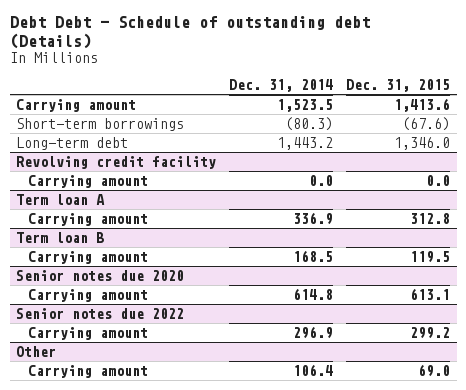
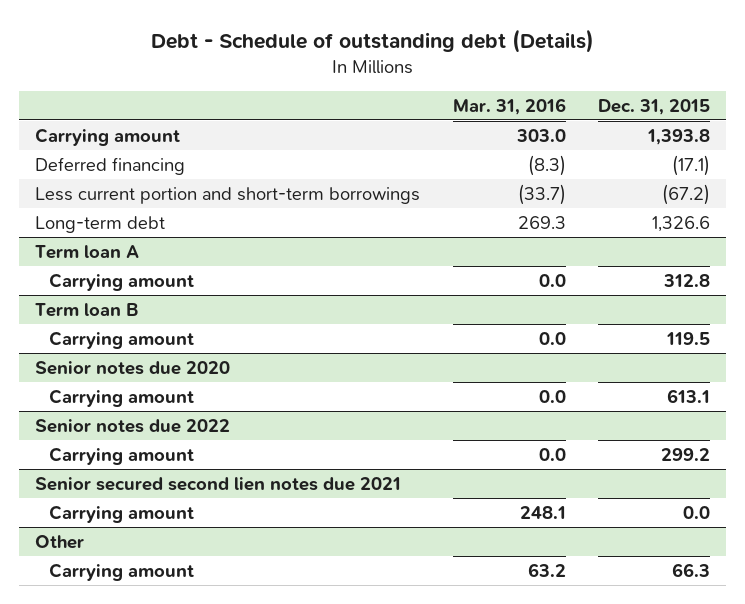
[9,16,370,49] Debt Debt - Schedule of outstanding debt (Details) -> [150,28,594,53] Debt - Schedule of outstanding debt (Details)
[229,79,334,93] Dec. 31, 2014 -> none
none -> [452,97,566,115] Mar. 31, 2016
[16,156,217,170] Revolving credit facility -> none
[27,175,148,189] Carrying amount -> none
[394,98,451,113] 1,413.6 -> [646,128,710,145] 1,393.8
none -> [35,156,186,175] Deferred financing
[16,118,185,132] Short-term borrowings -> [35,186,421,204] Less current portion and short-term borrowings
[402,117,451,132] (67.6) -> [661,183,710,205] (67.2)
[394,137,451,151] 1,346.0 -> [651,215,710,232] 1,326.6
none -> [35,476,402,491] Senior secured second lien notes due 2021
none -> [49,504,195,523] Carrying amount
[418,364,451,378] 69.0 -> [671,562,710,577] 66.3

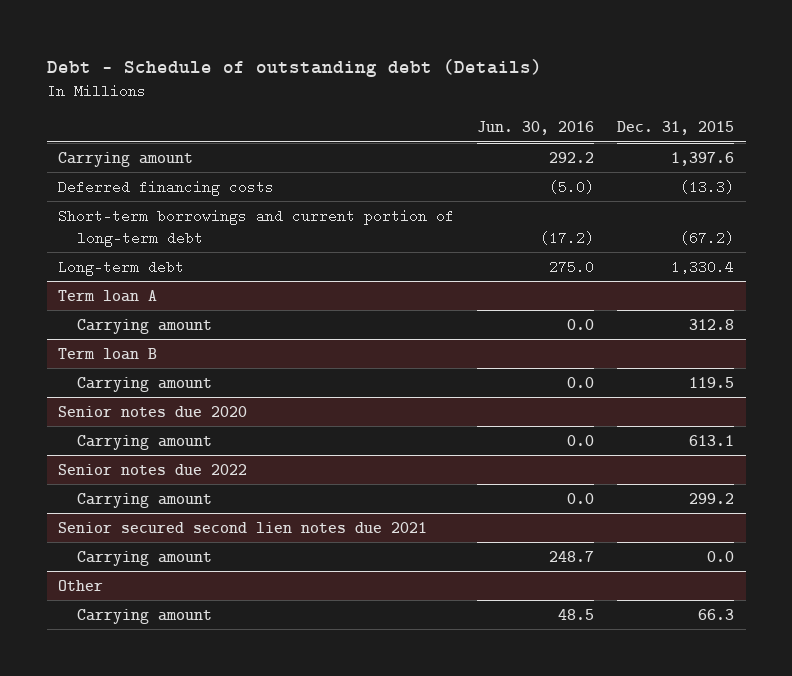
[452,97,566,115] Mar. 31, 2016 -> none
none -> [477,121,595,136] Jun. 30, 2016
[646,128,710,145] 1,393.8 -> [671,151,735,166] 1,397.6
[35,156,186,175] Deferred financing -> [58,179,275,196] Deferred financing costs
[671,154,710,176] (17.1) -> [680,179,735,194] (13.3)
[35,186,421,204] Less current portion and short-term borrowings -> [58,208,455,247] Short-term borrowings and current portion of long-term debt
[651,215,710,232] 1,326.6 -> [671,259,735,274] 1,330.4

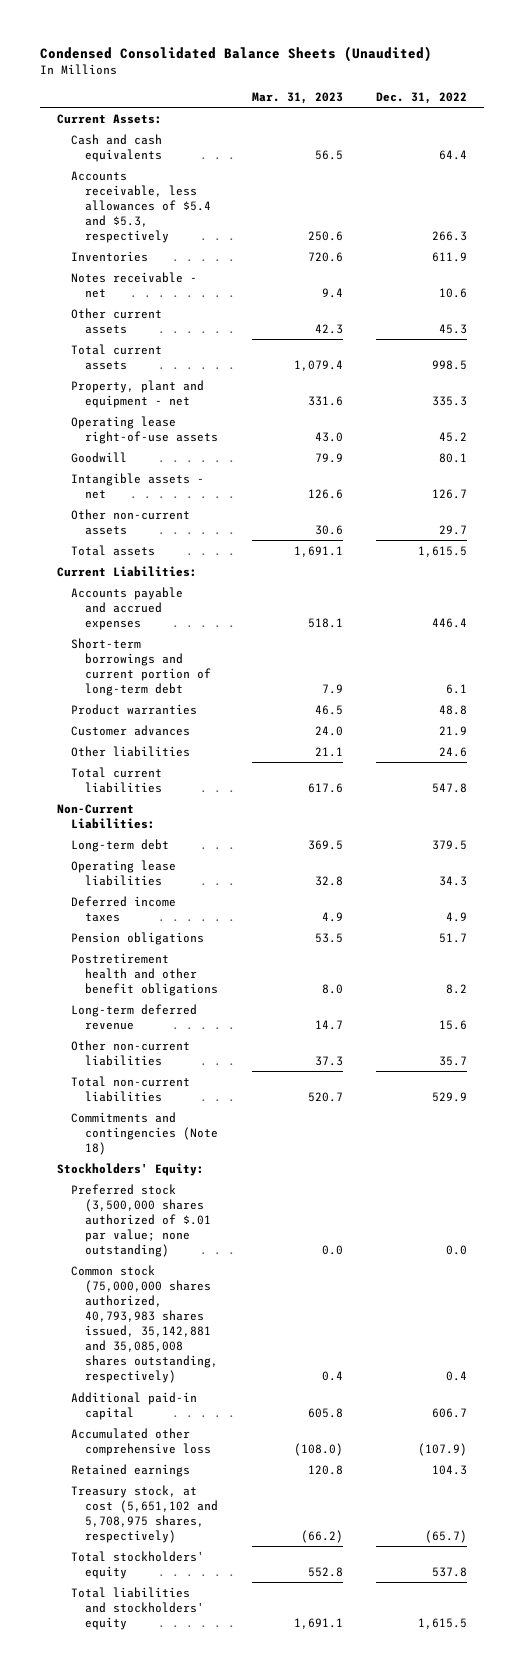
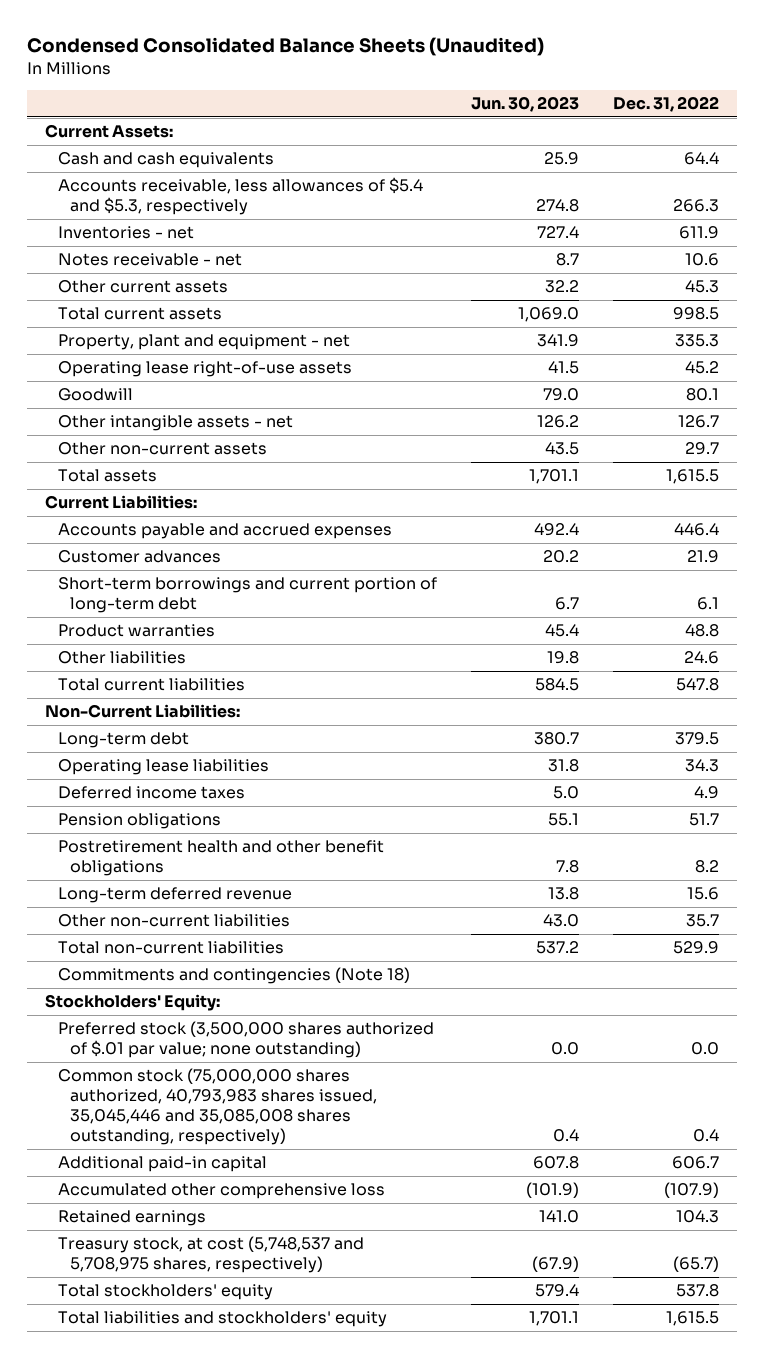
[251,91,343,104] Mar. 31, 2023 -> none
none -> [470,96,579,113] Jun. 30, 2023
[70,250,148,262] Inventories -> [57,226,194,240] Inventories - net
[70,472,204,499] Intangible assets - net -> [57,415,293,432] Other intangible assets - net
[70,724,190,736] Customer advances -> [57,550,221,564] Customer advances
[70,1264,219,1384] Common stock (75,000,000 shares authorized, 40,793,983 shares issued, 35,142,881 and 35,085,008 shares outstanding, respectively) -> [57,1068,378,1146] Common stock (75,000,000 shares authorized, 40,793,983 shares issued, 35,045,446 and 35,085,008 shares outstanding, respectively)
[70,1484,219,1543] Treasury stock, at cost (5,651,102 and 5,708,975 shares, respectively) -> [57,1236,364,1274] Treasury stock, at cost (5,748,537 and 5,708,975 shares, respectively)

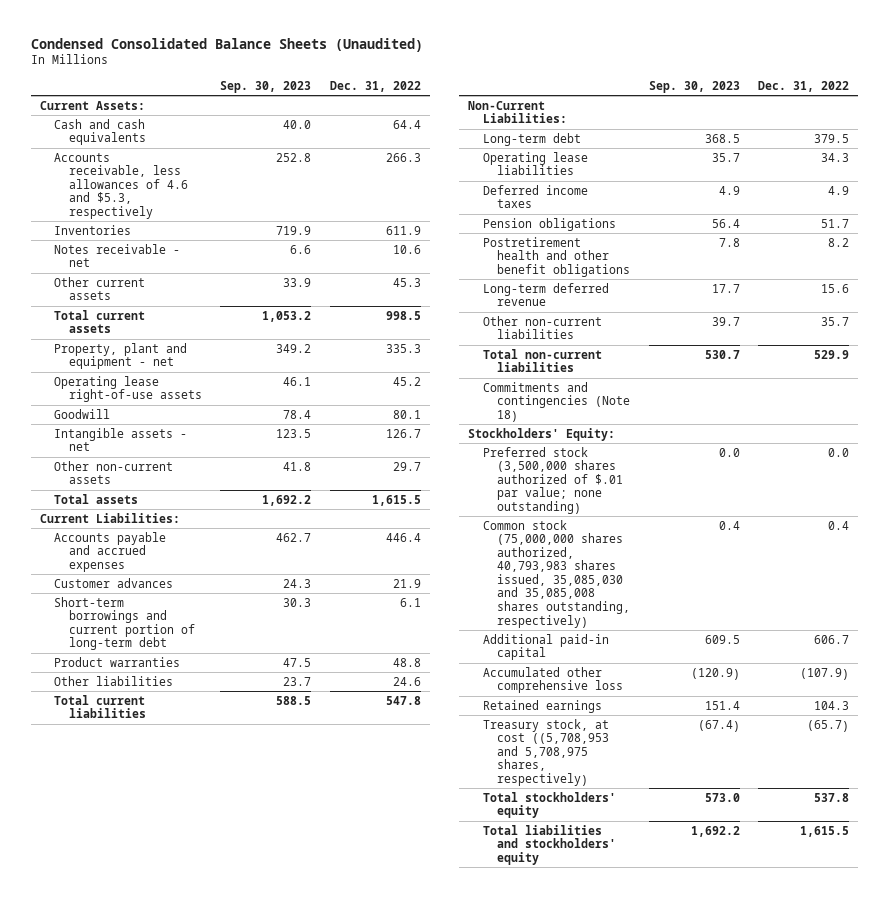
[470,96,579,113] Jun. 30, 2023 -> none
none -> [220,80,312,93] Sep. 30, 2023
[57,177,423,216] Accounts receivable, less allowances of $5.4 and $5.3, respectively -> [54,152,188,219] Accounts receivable, less allowances of 4.6 and $5.3, respectively
[57,226,194,240] Inventories - net -> [54,224,132,235] Inventories
[57,415,293,432] Other intangible assets - net -> [54,427,188,452] Intangible assets - net
[57,1068,378,1146] Common stock (75,000,000 shares authorized, 40,793,983 shares issued, 35,045,446 and 35,085,008 shares outstanding, respectively) -> [482,519,630,628] Common stock (75,000,000 shares authorized, 40,793,983 shares issued, 35,085,030 and 35,085,008 shares outstanding, respectively)
[57,1236,364,1274] Treasury stock, at cost (5,748,537 and 5,708,975 shares, respectively) -> [482,718,609,786] Treasury stock, at cost ((5,708,953 and 5,708,975 shares, respectively)

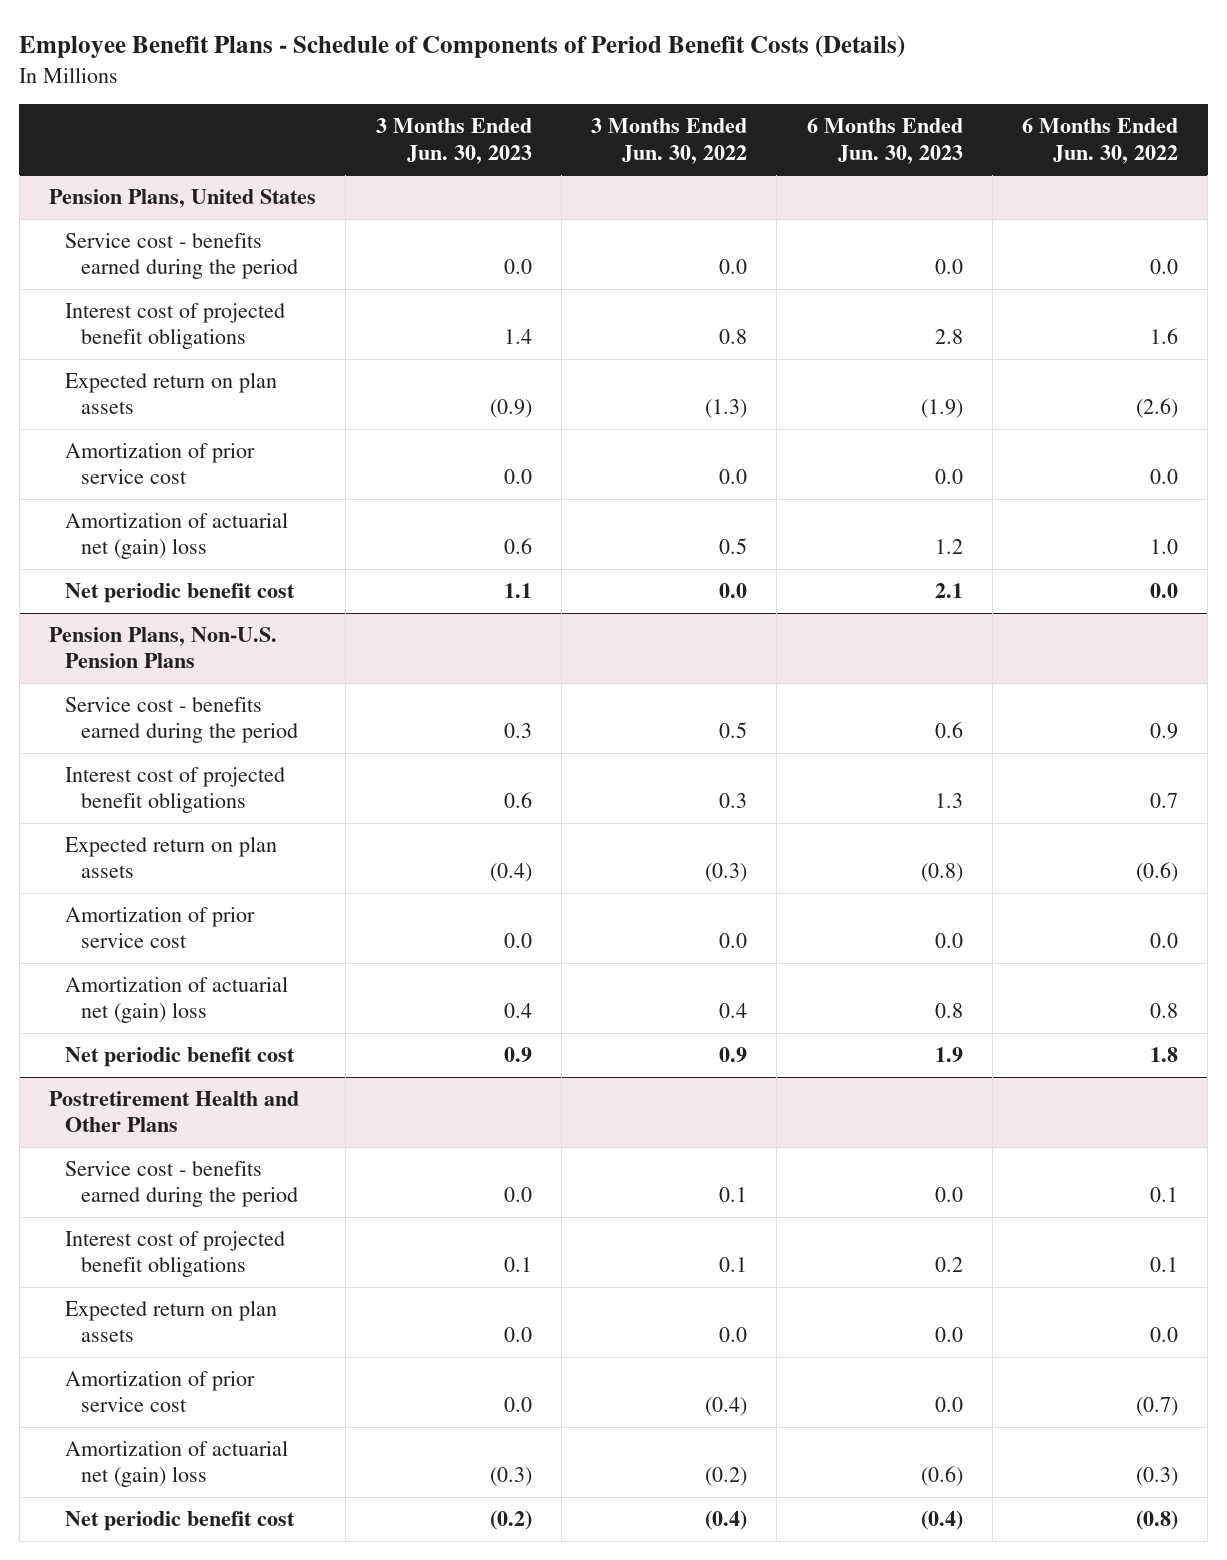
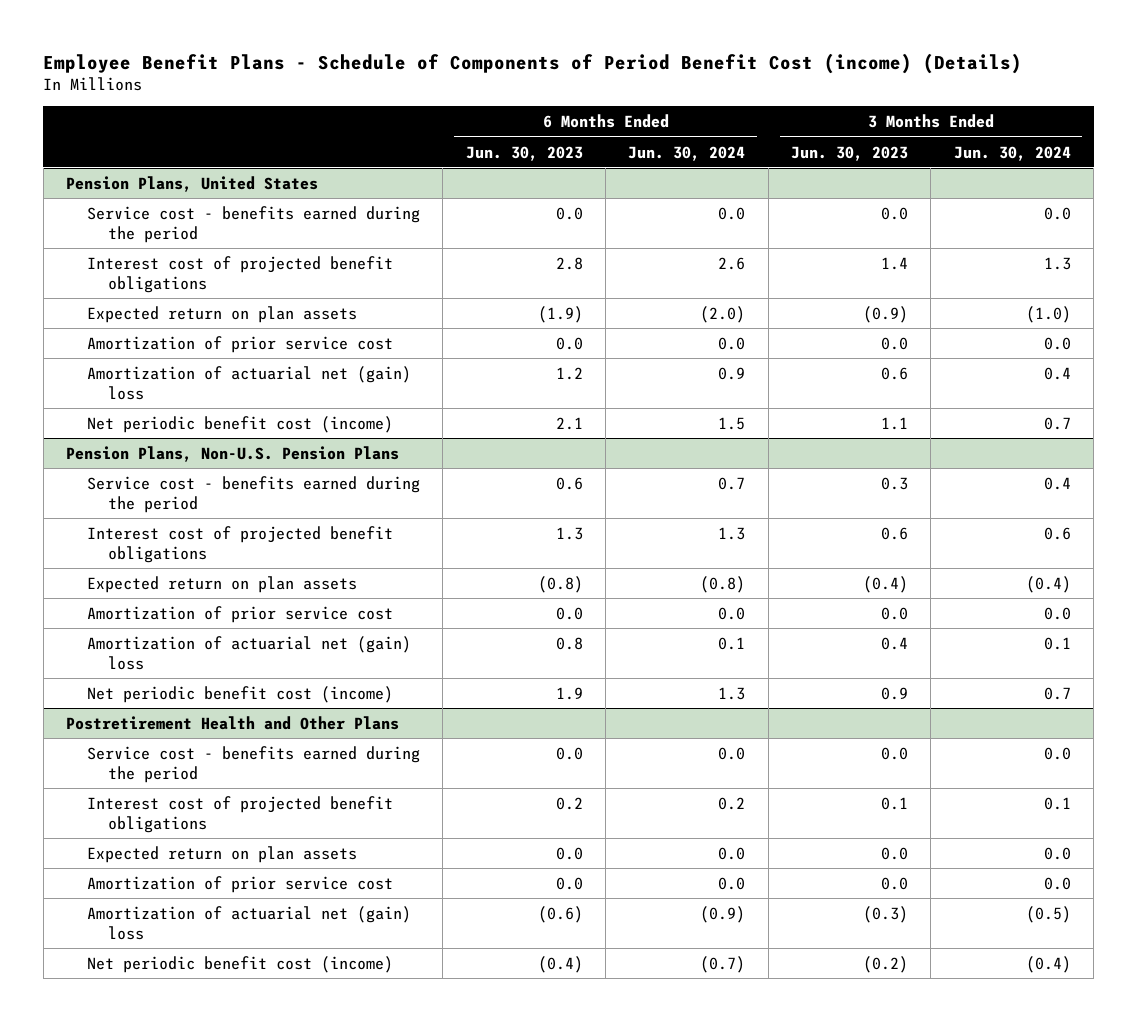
[19,35,906,59] Employee Benefit Plans - Schedule of Components of Period Benefit Costs (Details) -> [43,52,1023,74] Employee Benefit Plans - Schedule of Components of Period Benefit Cost (income) (Details)
[591,118,748,164] 3 Months Ended Jun. 30, 2022 -> none
[1022,118,1179,164] 6 Months Ended Jun. 30, 2022 -> none
none -> [628,145,746,161] Jun. 30, 2024
none -> [953,145,1071,161] Jun. 30, 2024
[65,582,296,603] Net periodic benefit cost -> [87,415,394,433] Net periodic benefit cost (income)
[65,1046,296,1067] Net periodic benefit cost -> [87,685,394,703] Net periodic benefit cost (income)
[65,1510,296,1531] Net periodic benefit cost -> [87,955,394,973] Net periodic benefit cost (income)

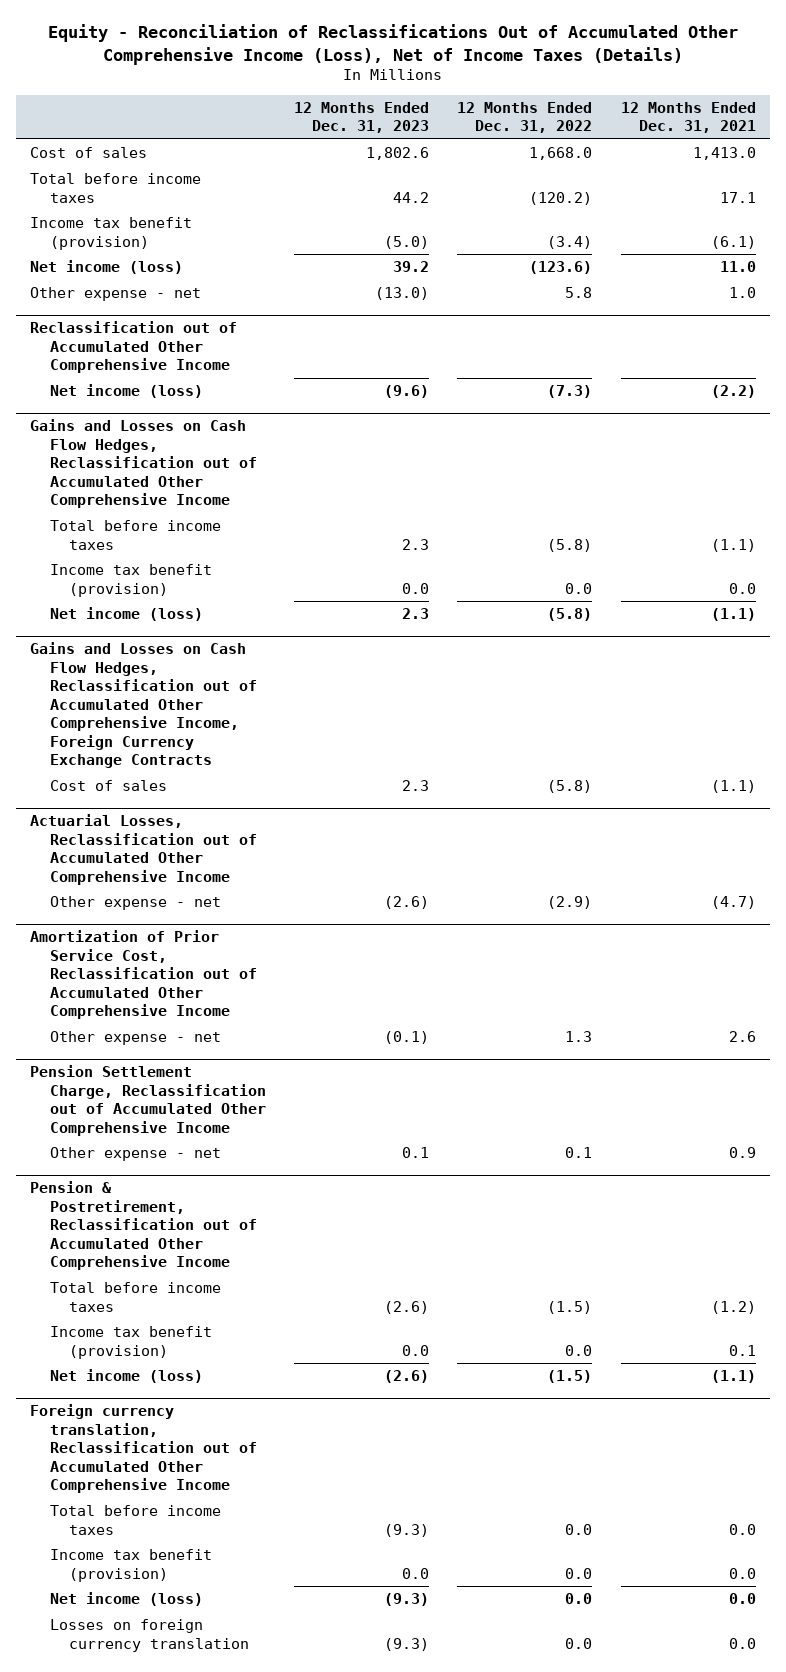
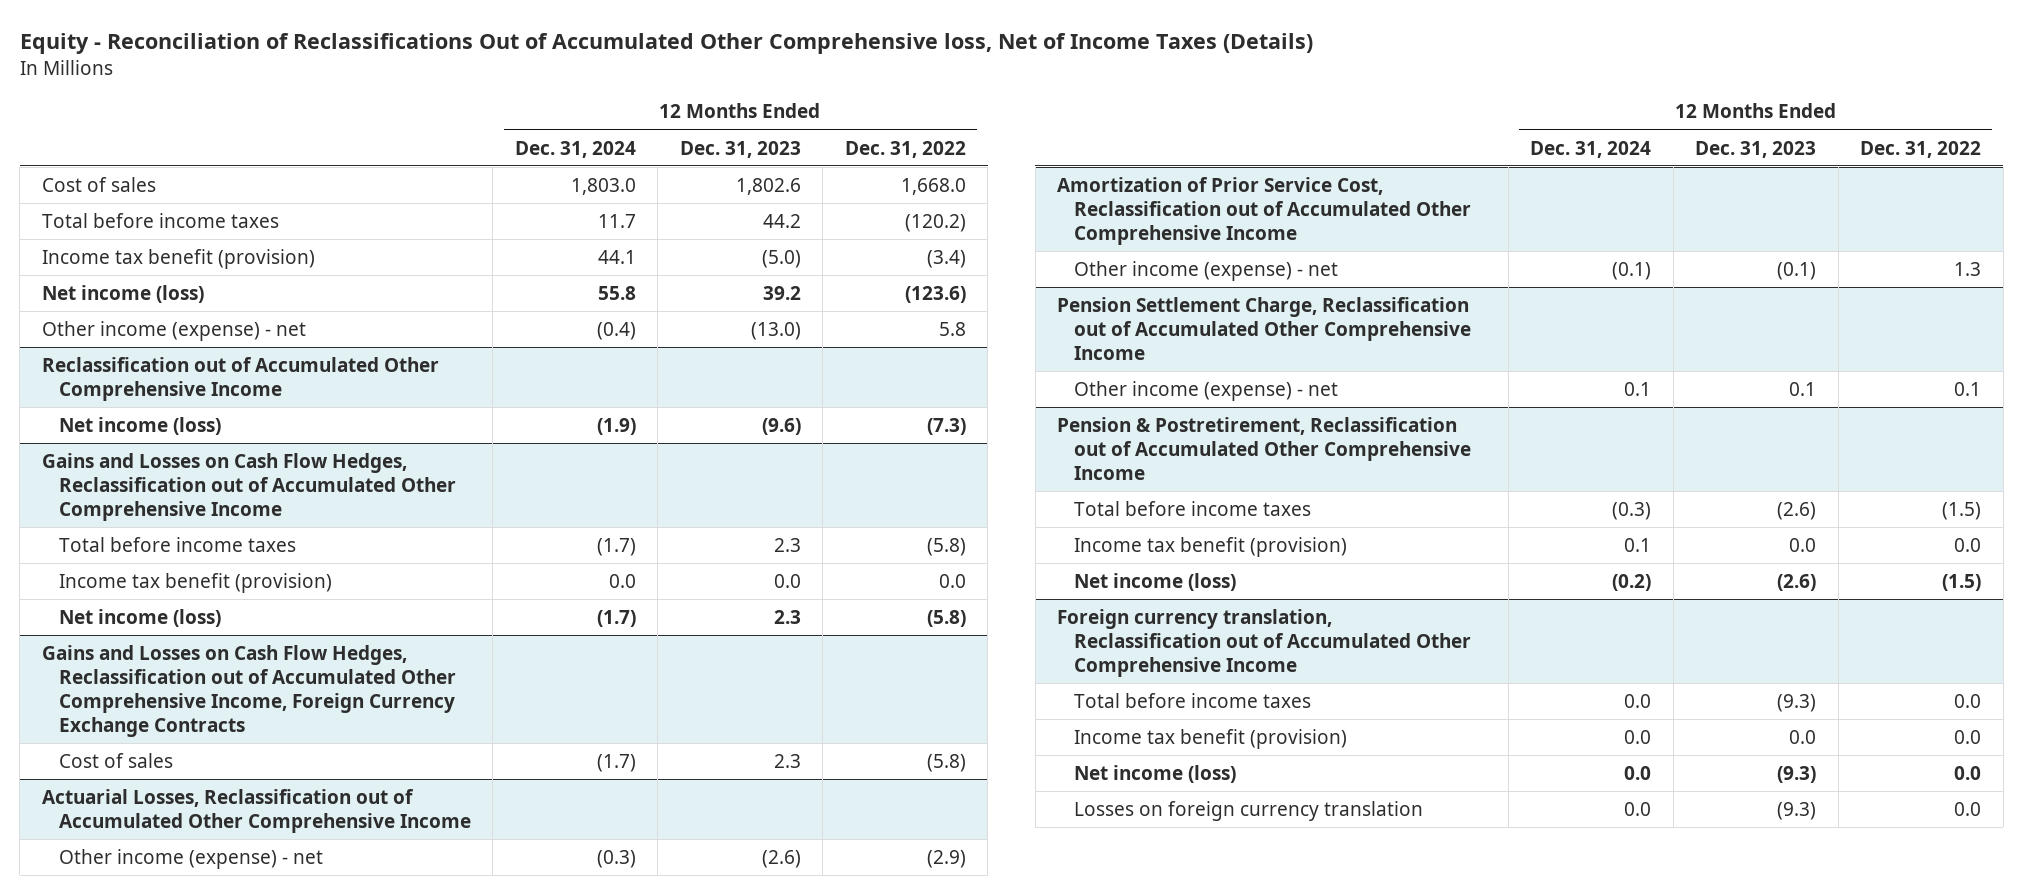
[47,24,738,65] Equity - Reconciliation of Reclassifications Out of Accumulated Other Comprehensive Income (Loss), Net of Income Taxes (Details) -> [19,33,1313,55] Equity - Reconciliation of Reclassifications Out of Accumulated Other Comprehensive loss, Net of Income Taxes (Details)
[620,101,756,134] 12 Months Ended Dec. 31, 2021 -> none
none -> [514,140,636,158] Dec. 31, 2024
[30,287,202,302] Other expense - net -> [41,320,306,341] Other income (expense) - net
[49,896,221,911] Other expense - net -> [58,848,323,869] Other income (expense) - net
[49,1031,221,1046] Other expense - net -> [1074,260,1339,281] Other income (expense) - net
[49,1147,221,1162] Other expense - net -> [1074,380,1339,401] Other income (expense) - net

